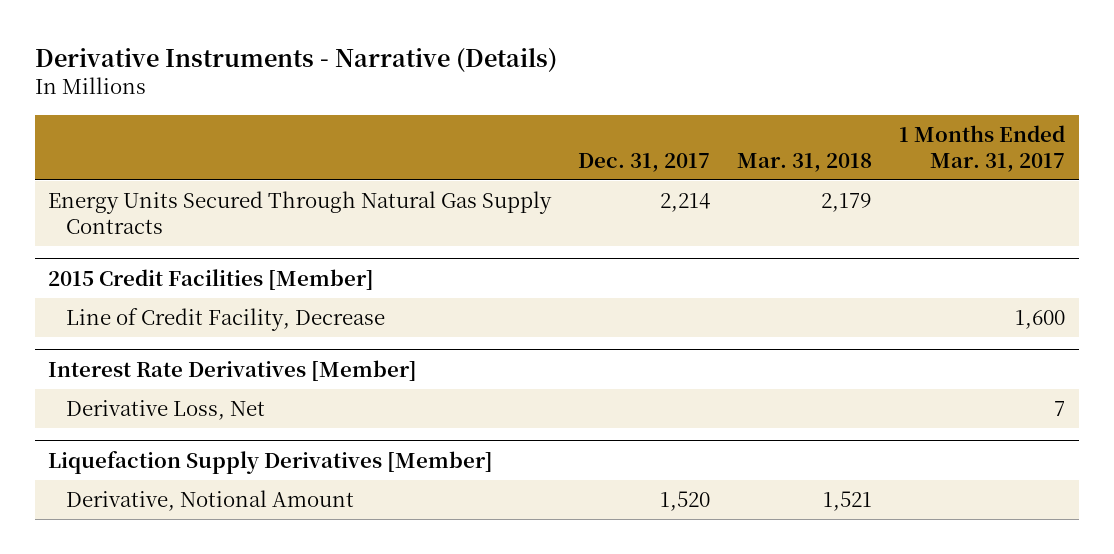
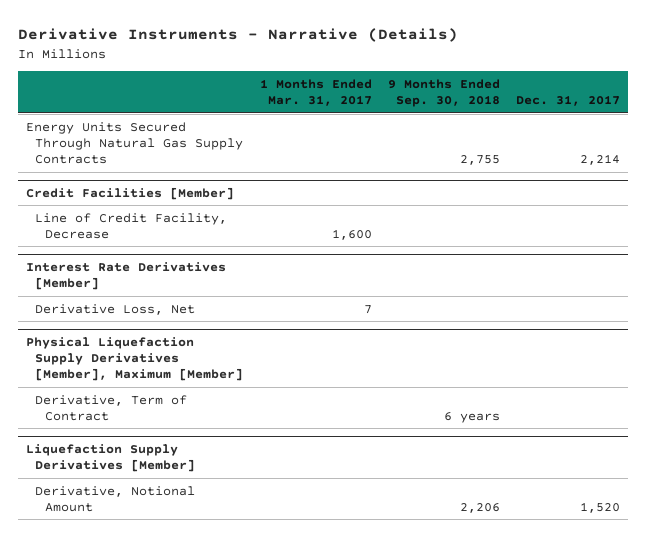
[737,152,873,172] Mar. 31, 2018 -> none
none -> [387,78,500,108] 9 Months Ended Sep. 30, 2018
[48,268,375,290] 2015 Credit Facilities [Member] -> [25,186,234,200] Credit Facilities [Member]
none -> [25,336,244,382] Physical Liquefaction Supply Derivatives [Member], Maximum [Member]
none -> [35,394,188,421] Derivative, Term of Contract

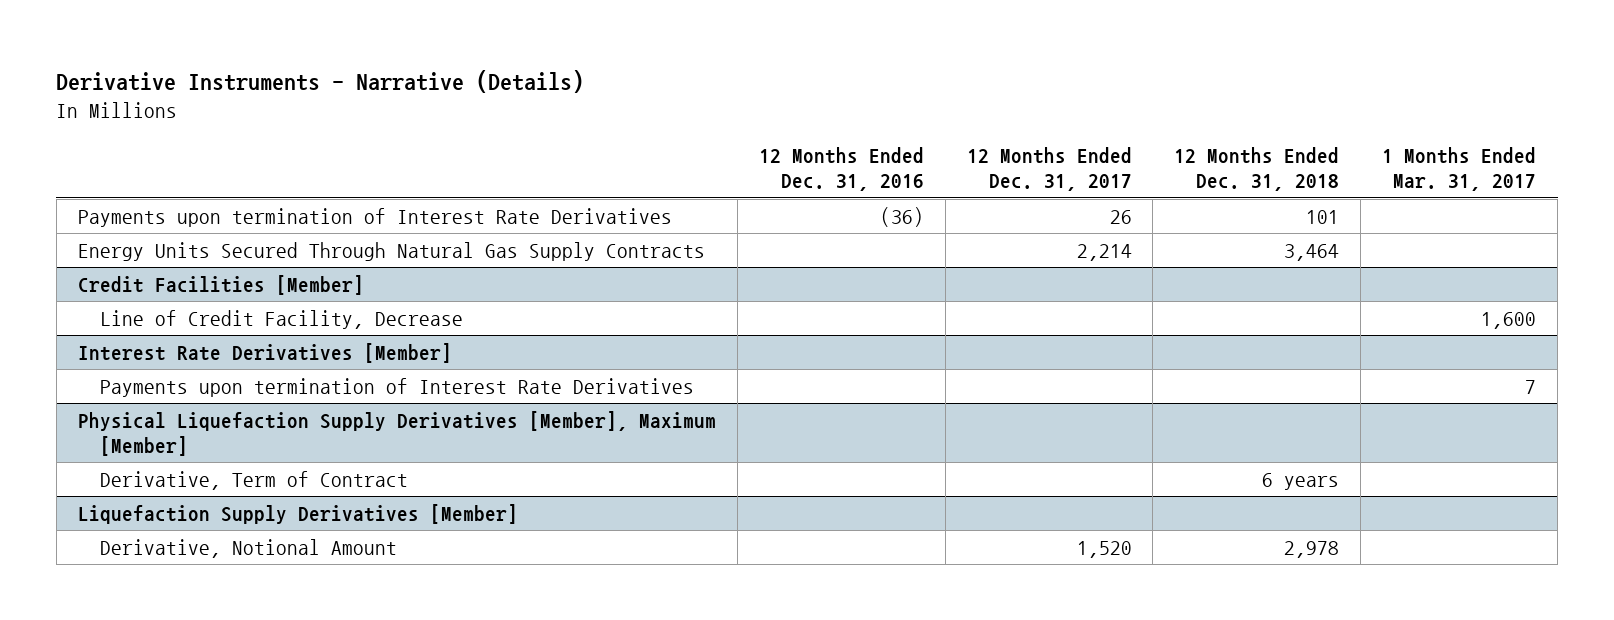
[387,78,500,108] 9 Months Ended Sep. 30, 2018 -> none
[515,95,620,107] Dec. 31, 2017 -> none
none -> [758,147,924,192] 12 Months Ended Dec. 31, 2016
none -> [966,147,1132,192] 12 Months Ended Dec. 31, 2017
none -> [1174,147,1340,192] 12 Months Ended Dec. 31, 2018
none -> [77,207,672,227] Payments upon termination of Interest Rate Derivatives
[35,303,196,315] Derivative Loss, Net -> none
none -> [99,377,694,397] Payments upon termination of Interest Rate Derivatives

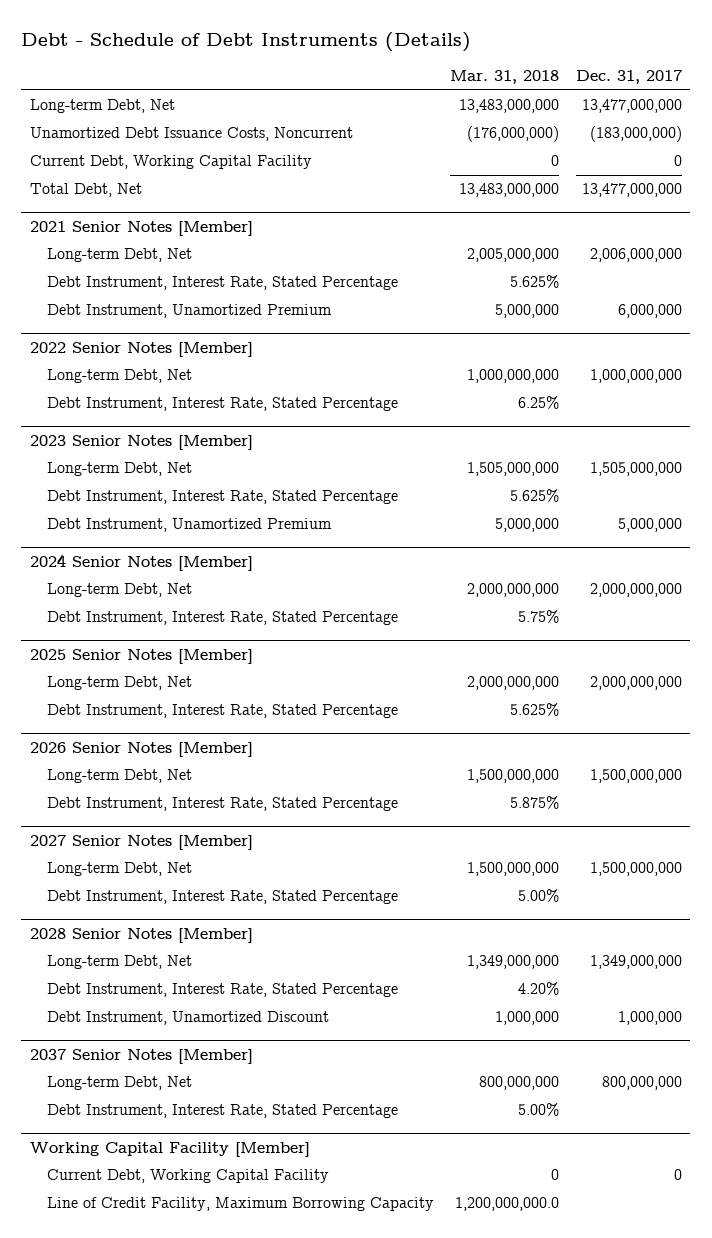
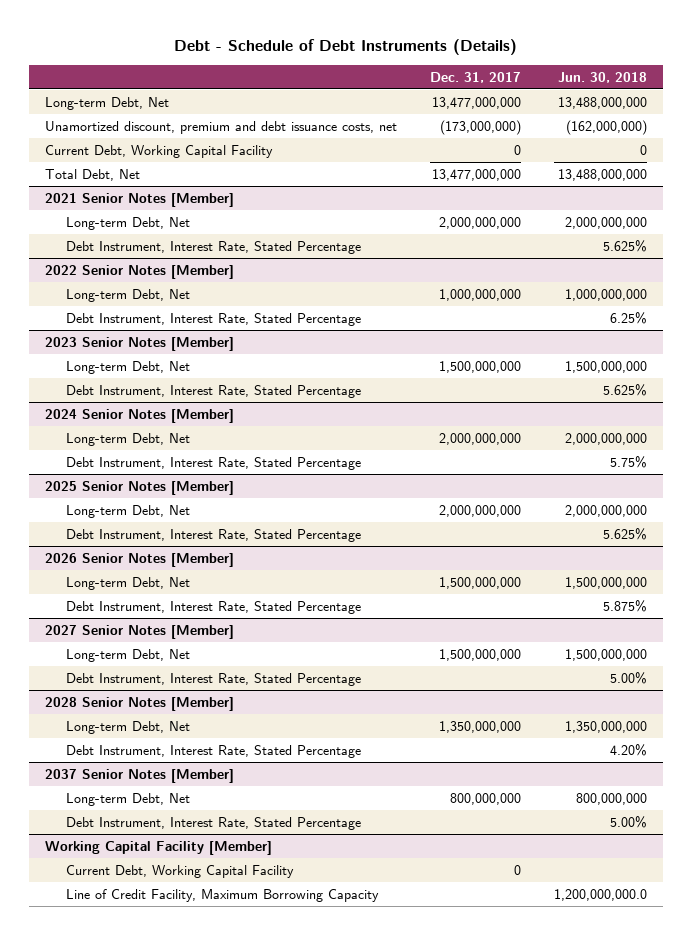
[450,70,560,85] Mar. 31, 2018 -> none
none -> [557,71,647,83] Jun. 30, 2018
[29,127,353,142] Unamortized Debt Issuance Costs, Noncurrent -> none
none -> [45,120,398,134] Unamortized discount, premium and debt issuance costs, net
[589,248,682,263] 2,006,000,000 -> [438,216,521,229] 2,000,000,000
[46,304,332,319] Debt Instrument, Unamortized Premium -> none
[589,462,682,477] 1,505,000,000 -> [438,360,521,373] 1,500,000,000
[46,518,332,533] Debt Instrument, Unamortized Premium -> none
[589,955,682,970] 1,349,000,000 -> [438,720,521,733] 1,350,000,000
[46,1011,329,1026] Debt Instrument, Unamortized Discount -> none

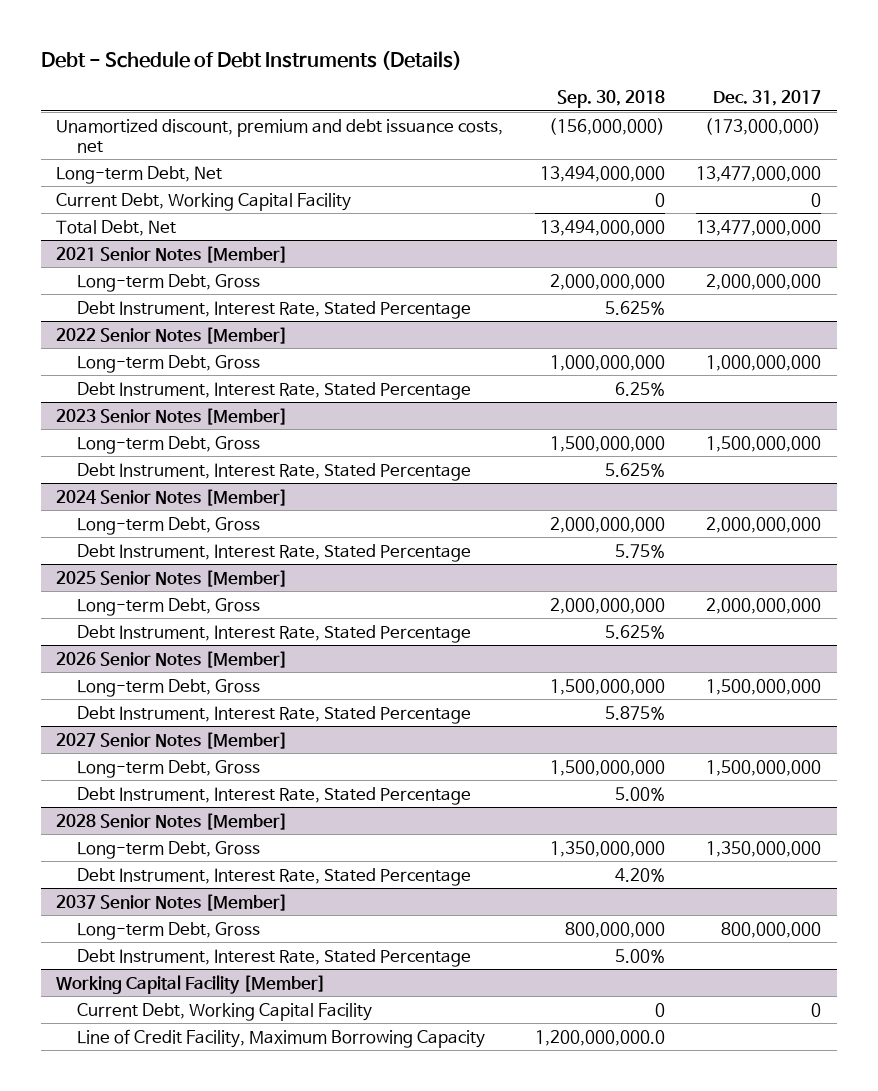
[557,71,647,83] Jun. 30, 2018 -> none
none -> [556,90,665,109] Sep. 30, 2018
[45,96,170,110] Long-term Debt, Net -> [56,165,223,184] Long-term Debt, Net
[65,216,190,230] Long-term Debt, Net -> [76,273,260,292] Long-term Debt, Gross
[65,288,190,302] Long-term Debt, Net -> [76,354,260,373] Long-term Debt, Gross
[65,360,190,374] Long-term Debt, Net -> [76,435,260,454] Long-term Debt, Gross
[65,432,190,446] Long-term Debt, Net -> [76,516,260,535] Long-term Debt, Gross
[65,504,190,518] Long-term Debt, Net -> [76,597,260,616] Long-term Debt, Gross
[65,576,190,590] Long-term Debt, Net -> [76,678,260,697] Long-term Debt, Gross
[65,648,190,662] Long-term Debt, Net -> [76,759,260,778] Long-term Debt, Gross
[65,720,190,734] Long-term Debt, Net -> [76,840,260,859] Long-term Debt, Gross
[65,792,190,806] Long-term Debt, Net -> [76,921,260,940] Long-term Debt, Gross

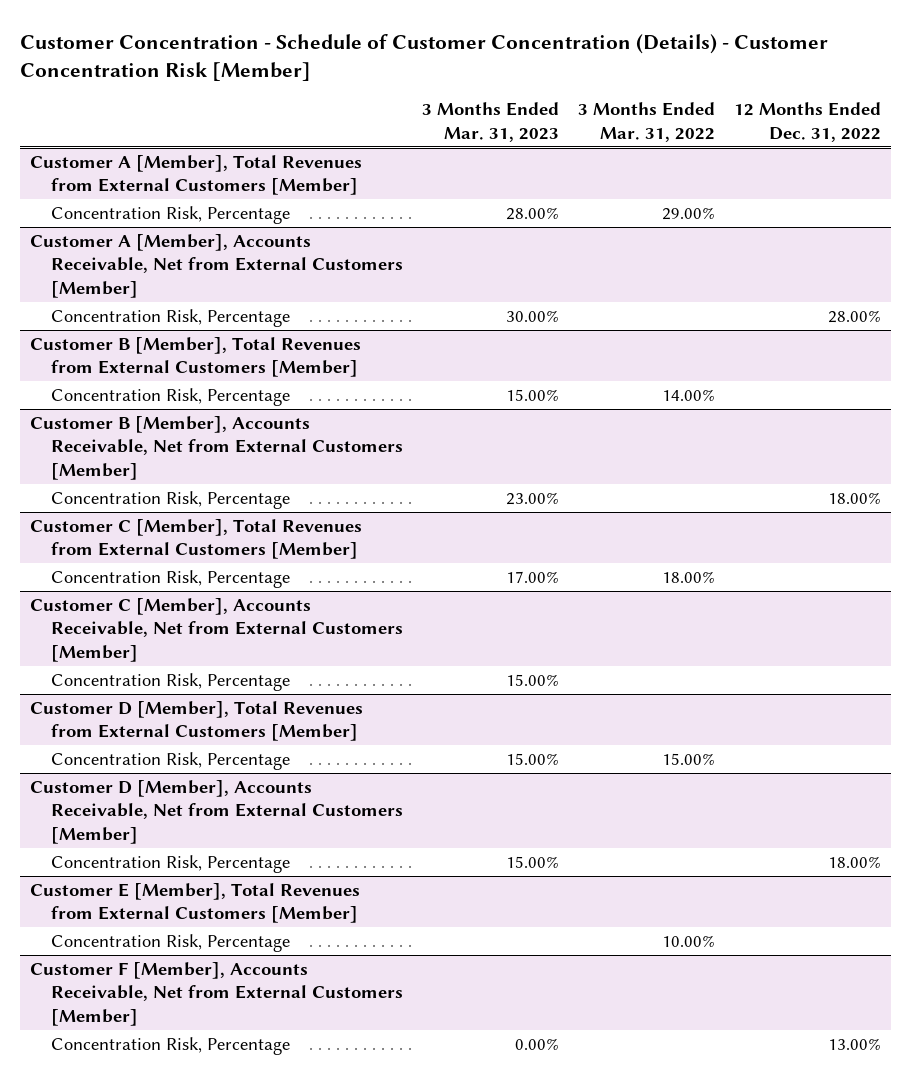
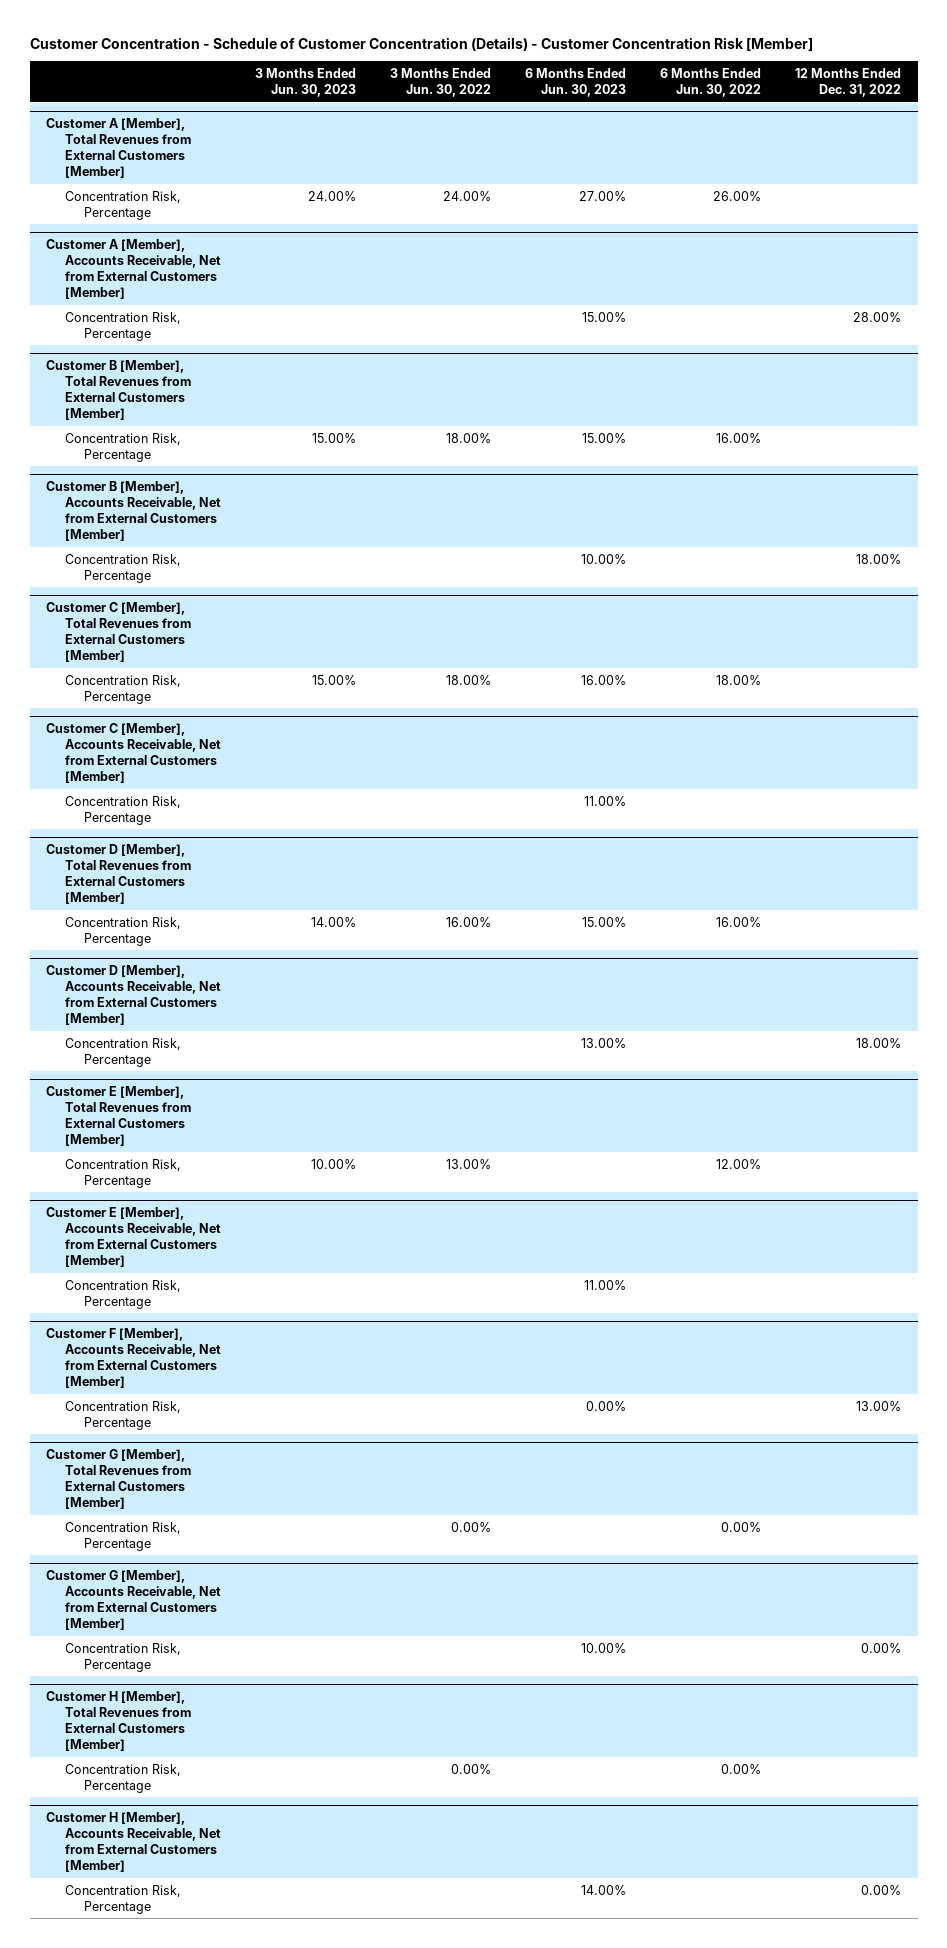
[421,102,559,142] 3 Months Ended Mar. 31, 2023 -> none
[577,102,715,142] 3 Months Ended Mar. 31, 2022 -> none
none -> [255,67,357,97] 3 Months Ended Jun. 30, 2023
none -> [390,67,492,97] 3 Months Ended Jun. 30, 2022
none -> [525,67,627,97] 6 Months Ended Jun. 30, 2023
none -> [659,67,761,97] 6 Months Ended Jun. 30, 2022
none -> [46,1206,222,1267] Customer E [Member], Accounts Receivable, Net from External Customers [Member]
none -> [65,1279,182,1309] Concentration Risk, Percentage
none -> [46,1448,192,1509] Customer G [Member], Total Revenues from External Customers [Member]
none -> [65,1521,182,1551] Concentration Risk, Percentage
none -> [46,1569,222,1630] Customer G [Member], Accounts Receivable, Net from External Customers [Member]
none -> [65,1642,182,1672] Concentration Risk, Percentage
none -> [46,1690,192,1751] Customer H [Member], Total Revenues from External Customers [Member]
none -> [65,1763,182,1793] Concentration Risk, Percentage
none -> [46,1811,222,1872] Customer H [Member], Accounts Receivable, Net from External Customers [Member]
none -> [65,1884,182,1914] Concentration Risk, Percentage

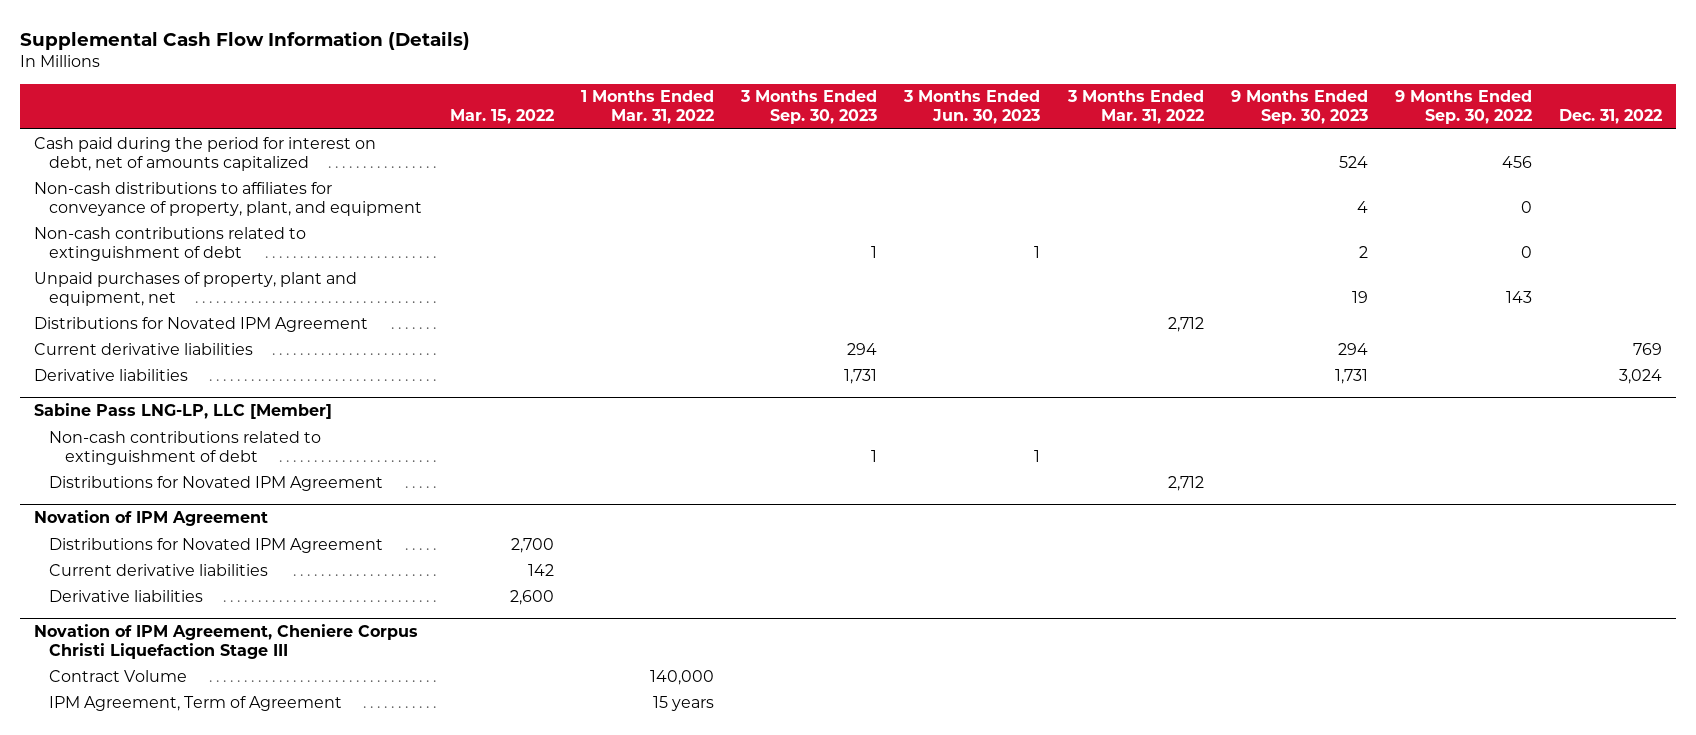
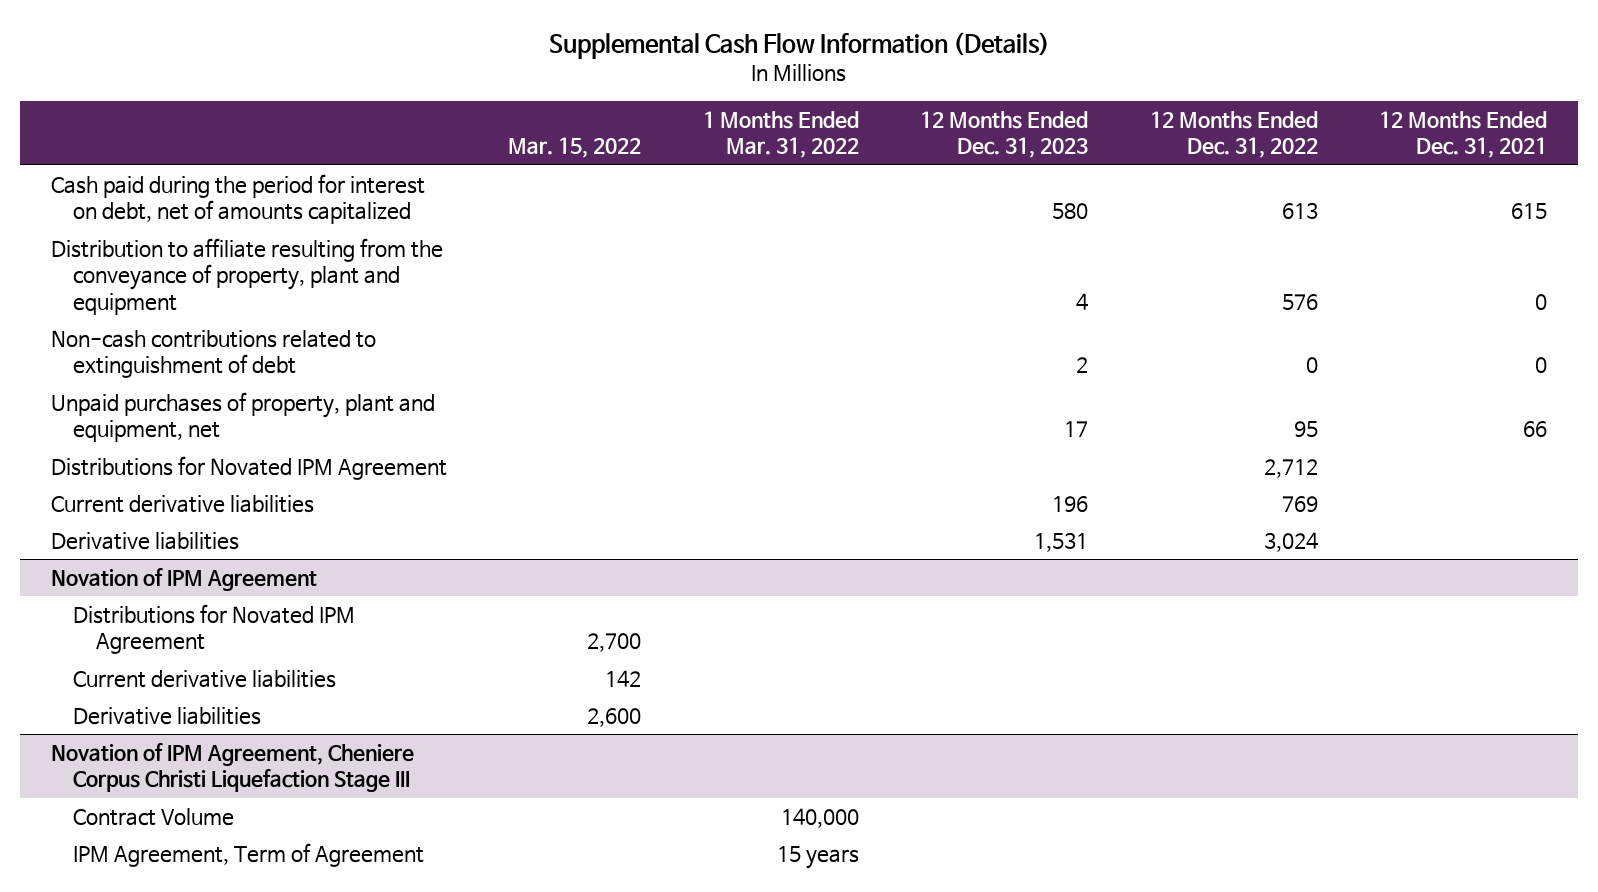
[740,90,878,125] 3 Months Ended Sep. 30, 2023 -> none
[903,90,1041,125] 3 Months Ended Jun. 30, 2023 -> none
[1066,90,1204,125] 3 Months Ended Mar. 31, 2022 -> none
[1230,90,1368,125] 9 Months Ended Sep. 30, 2023 -> none
[1395,90,1533,125] 9 Months Ended Sep. 30, 2022 -> none
[1559,109,1663,125] Dec. 31, 2022 -> none
none -> [920,110,1089,159] 12 Months Ended Dec. 31, 2023
none -> [1149,110,1318,159] 12 Months Ended Dec. 31, 2022
none -> [1379,110,1548,159] 12 Months Ended Dec. 31, 2021
[34,181,423,216] Non-cash distributions to affiliates for conveyance of property, plant, and equipment -> [51,238,444,315] Distribution to affiliate resulting from the conveyance of property, plant and equipment
[34,403,333,420] Sabine Pass LNG-LP, LLC [Member] -> none
[49,430,322,465] Non-cash contributions related to extinguishment of debt -> none
[49,475,384,491] Distributions for Novated IPM Agreement -> none

